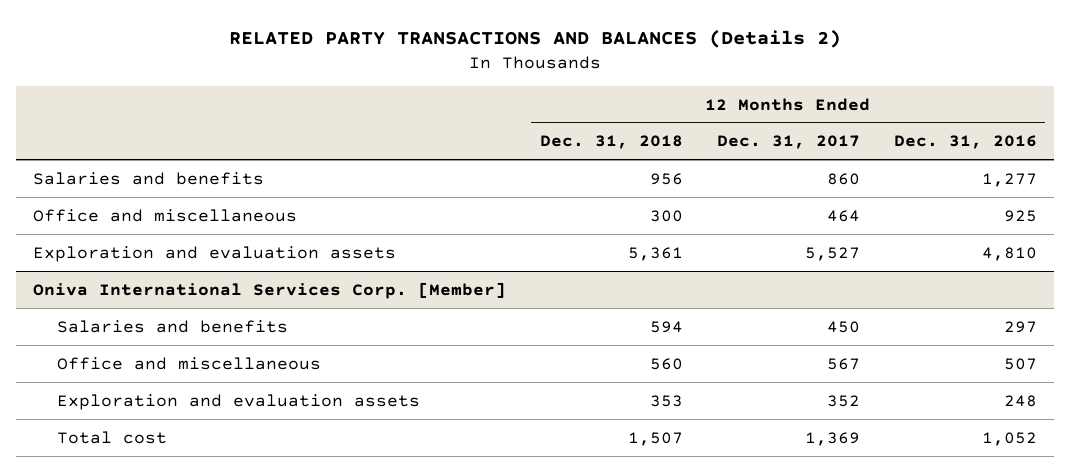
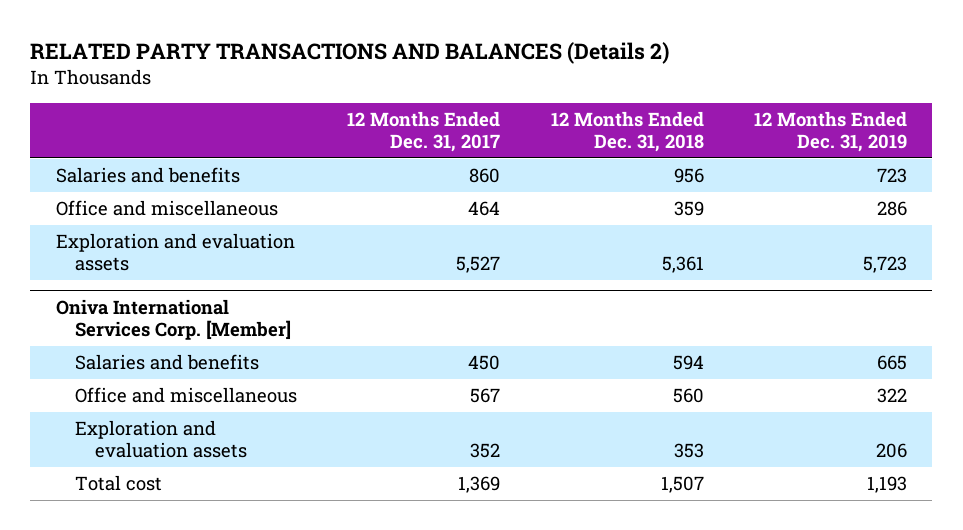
[893,135,1037,150] Dec. 31, 2016 -> none
none -> [754,111,908,152] 12 Months Ended Dec. 31, 2019
[649,209,683,222] 300 -> [673,201,704,217] 359

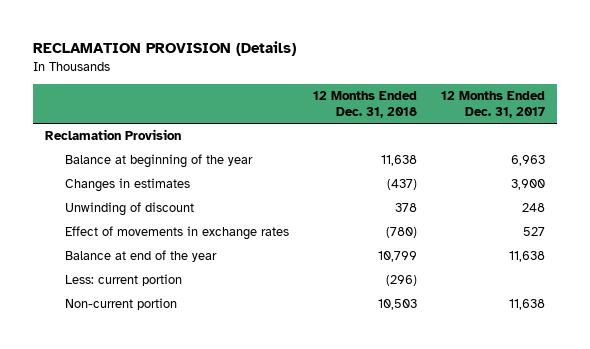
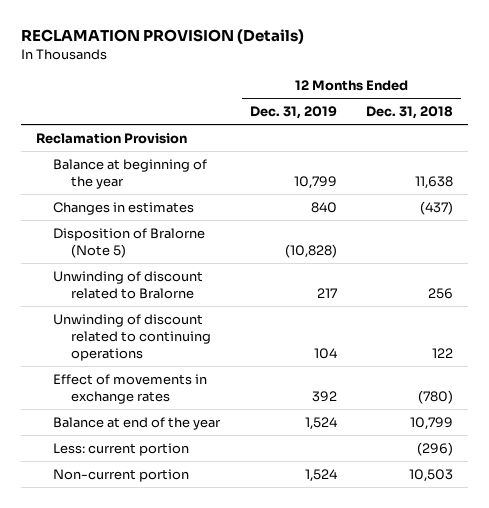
[440,91,545,118] 12 Months Ended Dec. 31, 2017 -> none
none -> [249,106,337,120] Dec. 31, 2019
none -> [53,227,206,258] Disposition of Bralorne (Note 5)
none -> [53,270,204,299] Unwinding of discount related to Bralorne
[65,202,195,217] Unwinding of discount -> [53,313,211,361] Unwinding of discount related to continuing operations
[395,203,418,213] 378 -> [432,347,454,358] 122

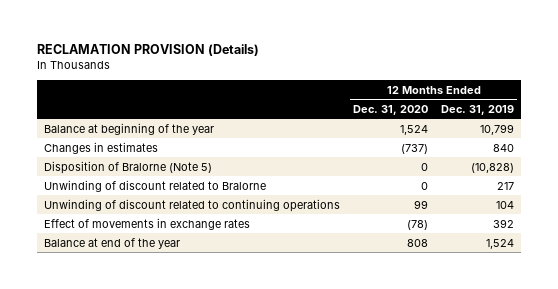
[366,106,454,120] Dec. 31, 2018 -> none
none -> [352,104,428,115] Dec. 31, 2020
[35,132,187,144] Reclamation Provision -> none
[53,442,190,456] Less: current portion -> none
[53,468,190,482] Non-current portion -> none

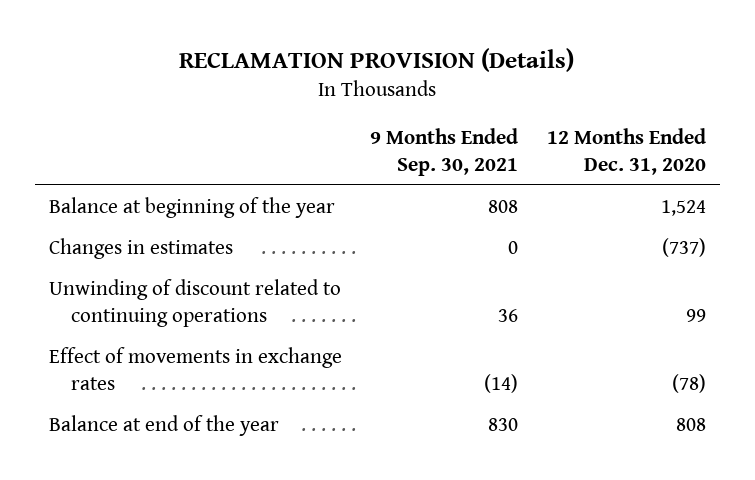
[441,104,515,115] Dec. 31, 2019 -> none
none -> [370,128,519,177] 9 Months Ended Sep. 30, 2021
[43,160,212,174] Disposition of Bralorne (Note 5) -> none
[43,179,266,192] Unwinding of discount related to Bralorne -> none

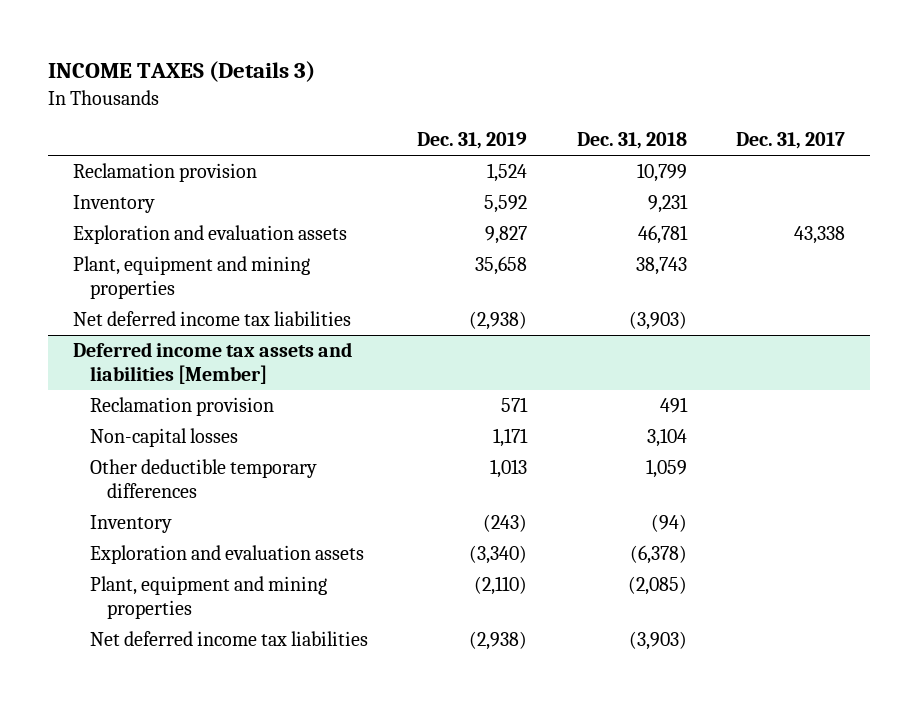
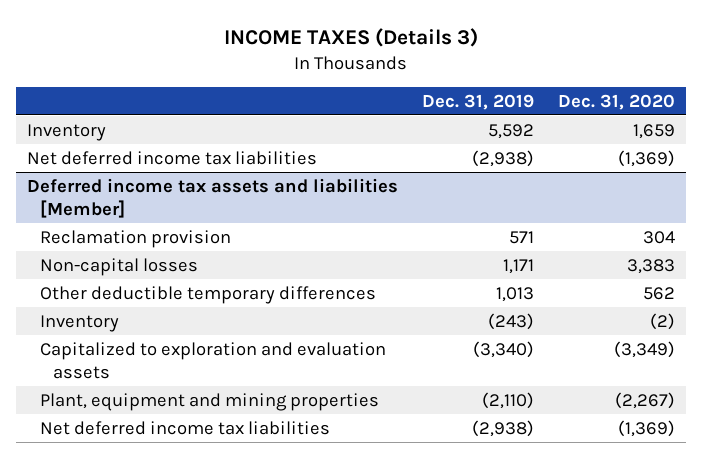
[576,132,687,150] Dec. 31, 2018 -> none
[736,132,846,150] Dec. 31, 2017 -> none
none -> [557,93,675,110] Dec. 31, 2020
[72,163,257,183] Reclamation provision -> none
[72,225,347,245] Exploration and evaluation assets -> none
[72,256,310,300] Plant, equipment and mining properties -> none
[89,545,364,565] Exploration and evaluation assets -> [40,341,387,379] Capitalized to exploration and evaluation assets

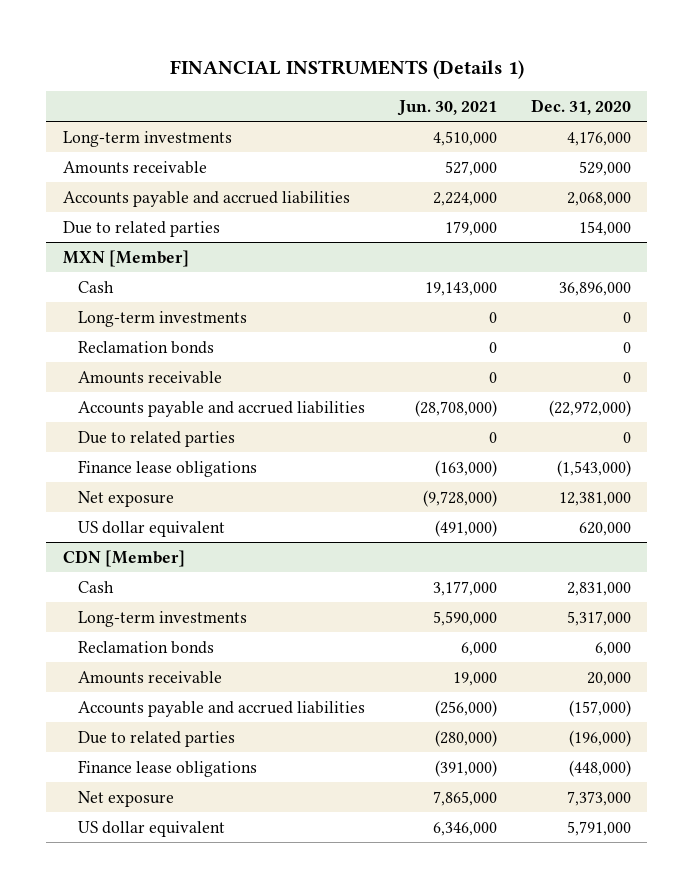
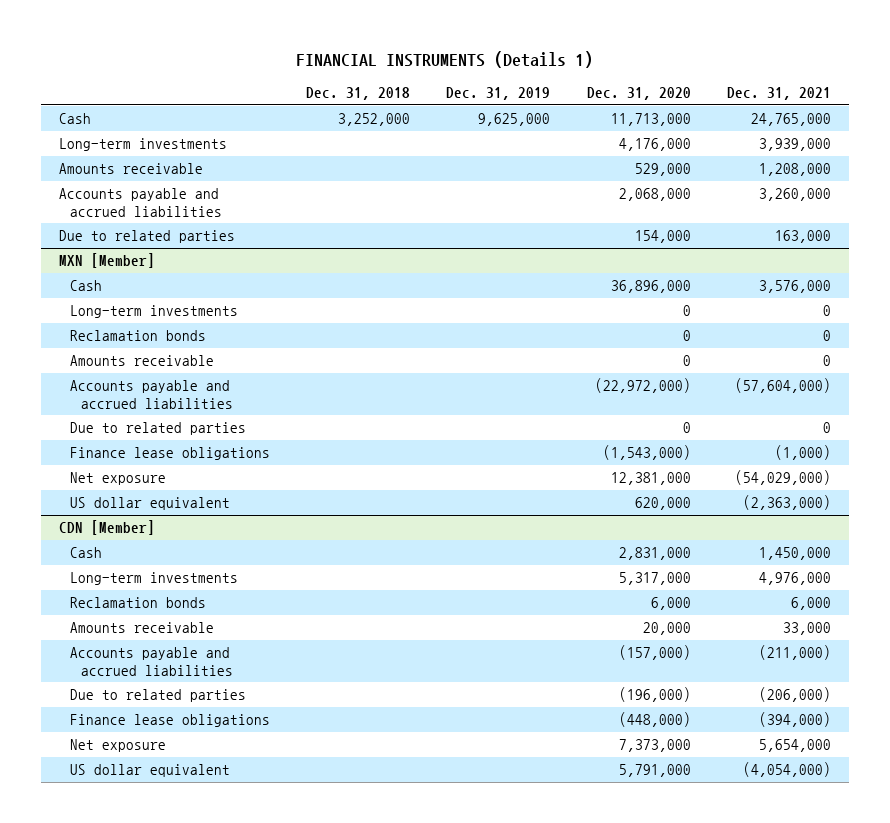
[396,99,497,116] Jun. 30, 2021 -> none
none -> [306,87,411,101] Dec. 31, 2018
none -> [446,87,551,101] Dec. 31, 2019
none -> [726,87,831,101] Dec. 31, 2021
none -> [59,113,92,125] Cash

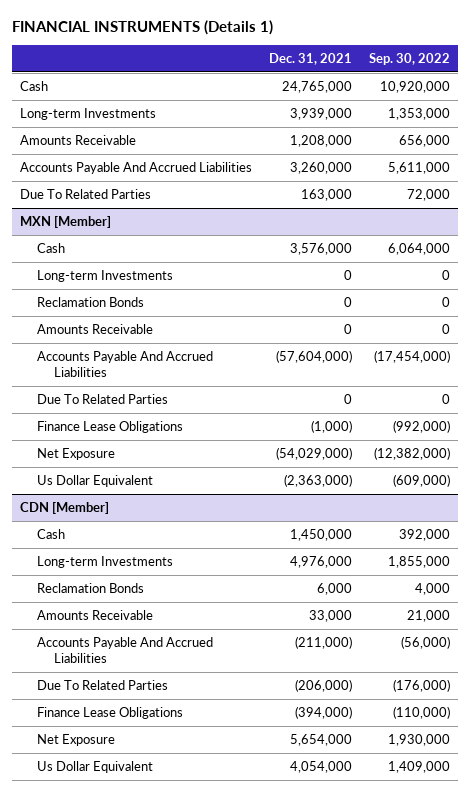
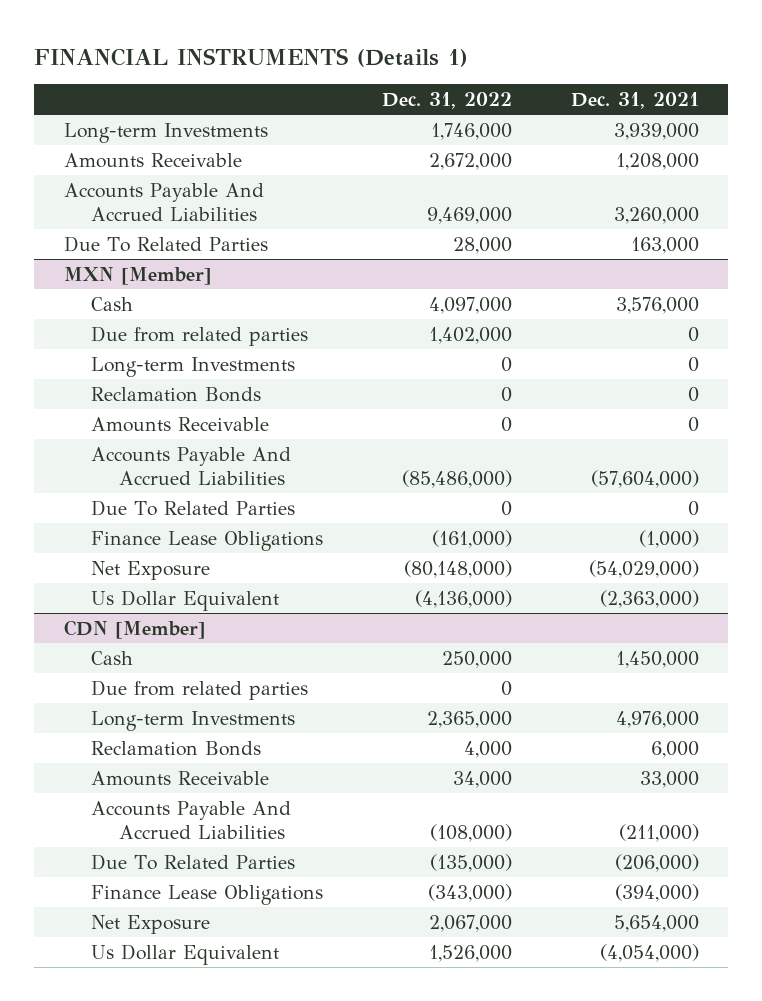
[368,53,450,66] Sep. 30, 2022 -> none
none -> [382,92,513,110] Dec. 31, 2022
[20,80,49,91] Cash -> none
none -> [91,325,309,346] Due from related parties
none -> [91,679,309,700] Due from related parties
[290,760,353,773] 4,054,000 -> [599,943,699,962] (4,054,000)

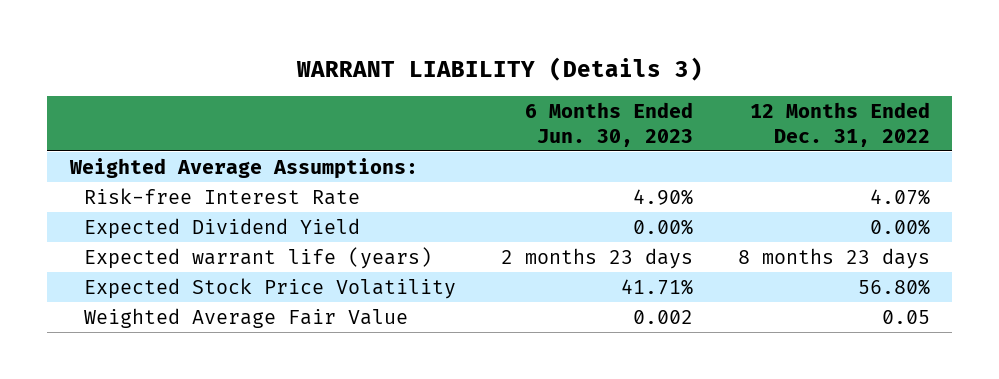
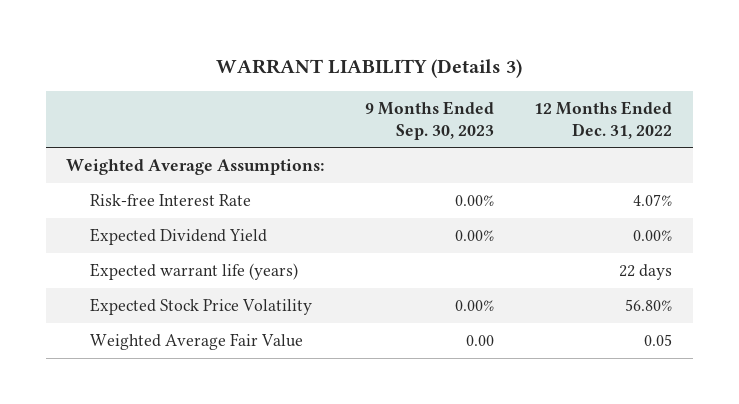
[525,102,694,147] 6 Months Ended Jun. 30, 2023 -> none
none -> [364,100,494,140] 9 Months Ended Sep. 30, 2023
[737,247,930,269] 8 months 23 days -> [619,264,673,281] 22 days

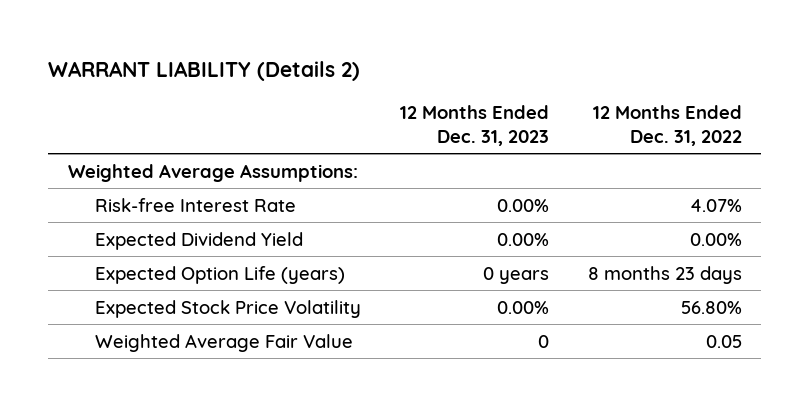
[216,59,523,79] WARRANT LIABILITY (Details 3) -> [48,60,361,81] WARRANT LIABILITY (Details 2)
[364,100,494,140] 9 Months Ended Sep. 30, 2023 -> none
none -> [399,104,549,146] 12 Months Ended Dec. 31, 2023
[90,263,299,281] Expected warrant life (years) -> [94,265,345,284] Expected Option Life (years)
[619,264,673,281] 22 days -> [587,265,742,284] 8 months 23 days

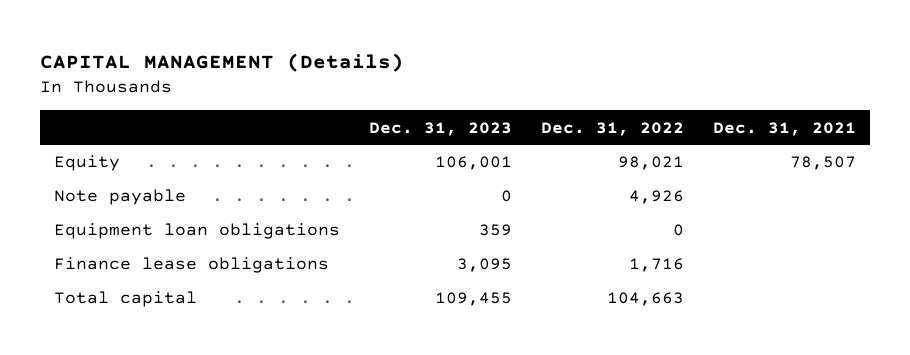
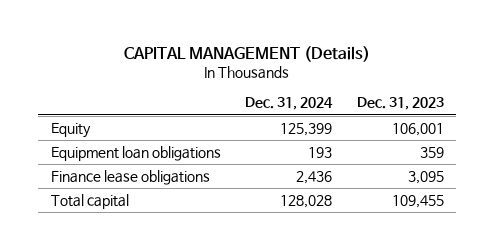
[540,121,684,136] Dec. 31, 2022 -> none
[712,121,856,136] Dec. 31, 2021 -> none
none -> [245,97,334,111] Dec. 31, 2024
[54,189,187,206] Note payable -> none

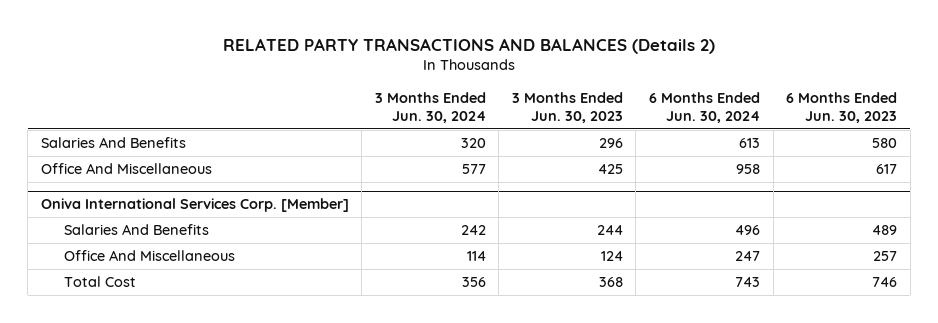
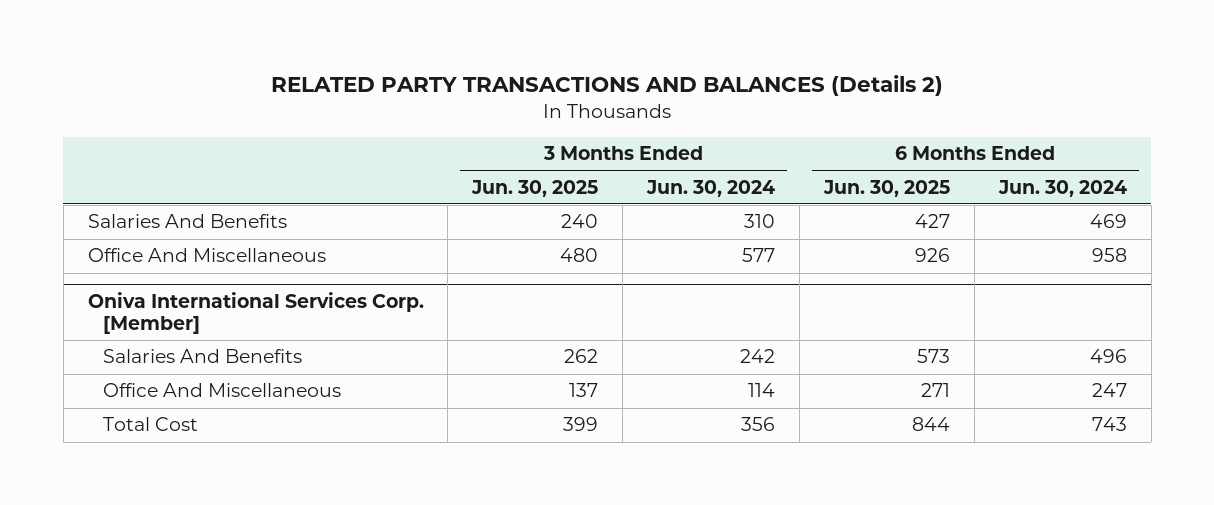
[511,91,623,124] 3 Months Ended Jun. 30, 2023 -> none
[786,91,898,124] 6 Months Ended Jun. 30, 2023 -> none
none -> [471,179,599,197] Jun. 30, 2025
none -> [822,179,950,197] Jun. 30, 2025
[460,137,486,148] 320 -> [744,214,776,229] 310
[738,137,760,148] 613 -> [1089,214,1127,229] 469

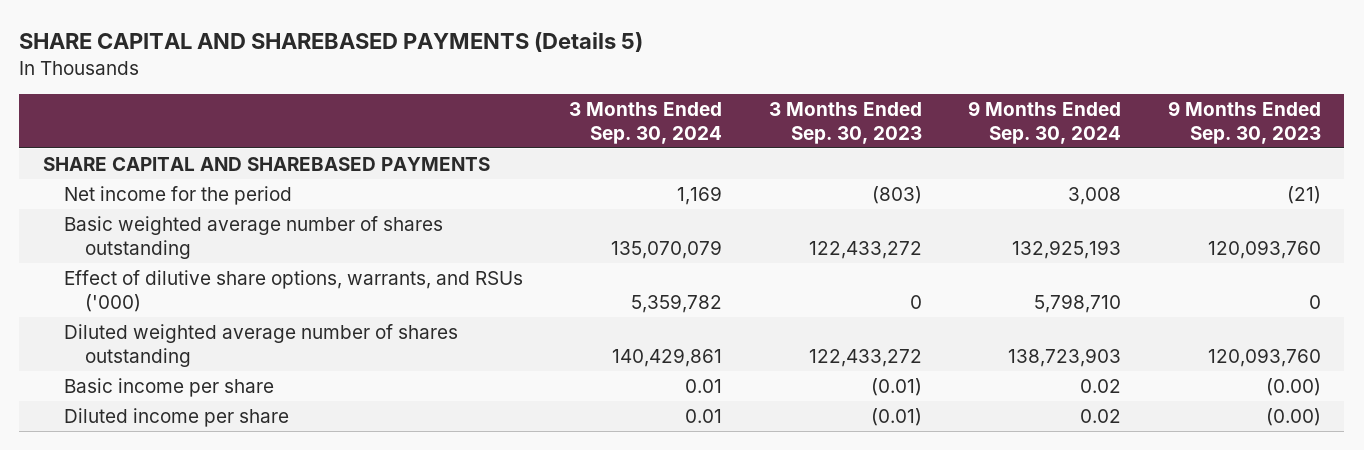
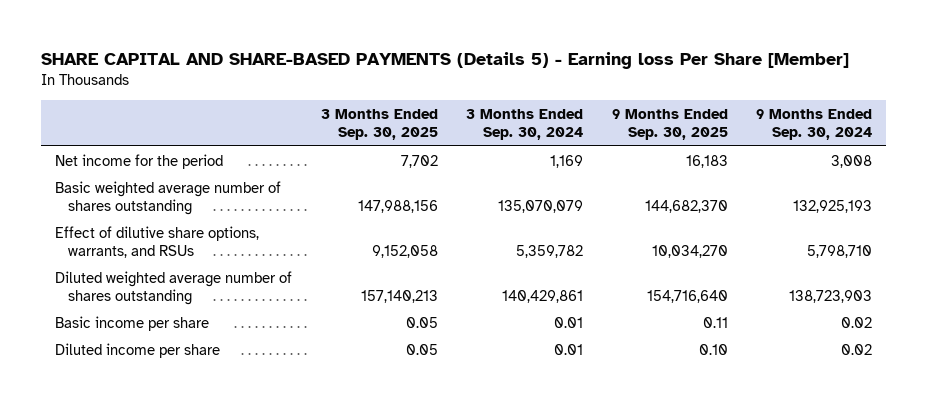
[19,32,644,53] SHARE CAPITAL AND SHAREBASED PAYMENTS (Details 5) -> [41,51,850,69] SHARE CAPITAL AND SHARE-BASED PAYMENTS (Details 5) - Earning loss Per Share [Member]
[768,102,922,144] 3 Months Ended Sep. 30, 2023 -> none
[1168,101,1322,144] 9 Months Ended Sep. 30, 2023 -> none
none -> [320,108,438,141] 3 Months Ended Sep. 30, 2025
none -> [611,108,728,141] 9 Months Ended Sep. 30, 2025
[42,156,490,171] SHARE CAPITAL AND SHAREBASED PAYMENTS -> none
[63,269,523,312] Effect of dilutive share options, warrants, and RSUs ('000) -> [55,225,260,259] Effect of dilutive share options, warrants, and RSUs

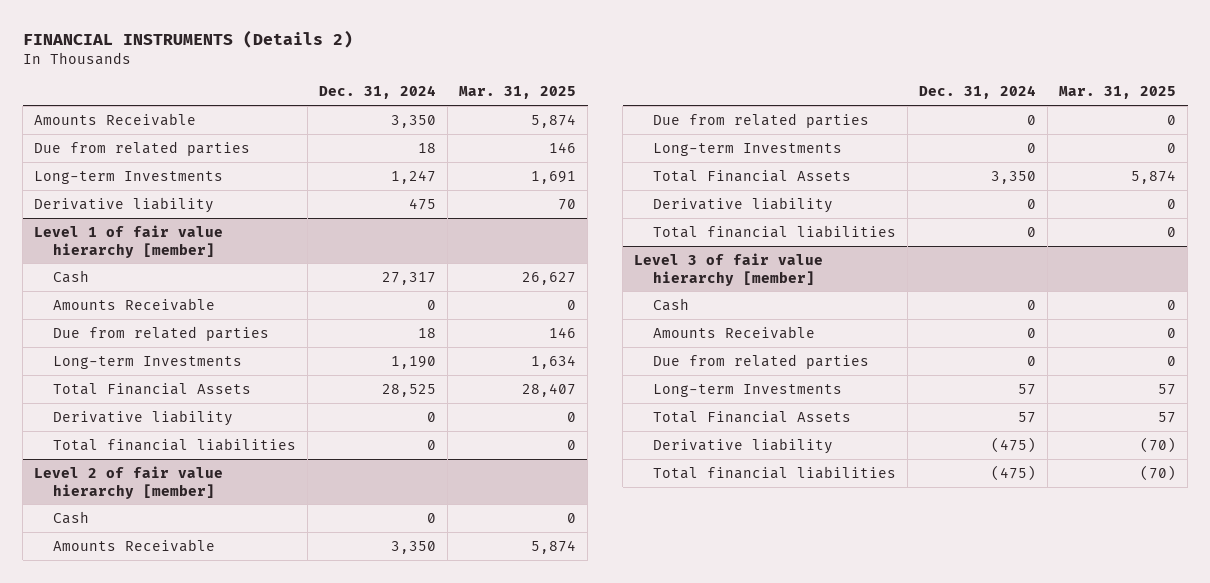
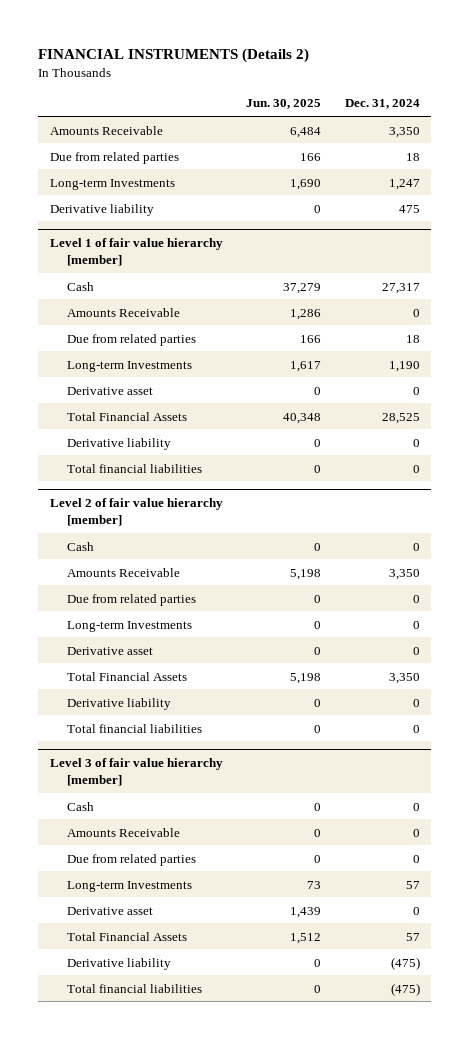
[459,86,577,100] Mar. 31, 2025 -> none
none -> [246,99,322,110] Jun. 30, 2025
none -> [66,386,153,395] Derivative asset
none -> [66,646,153,655] Derivative asset
none -> [66,906,153,915] Derivative asset

